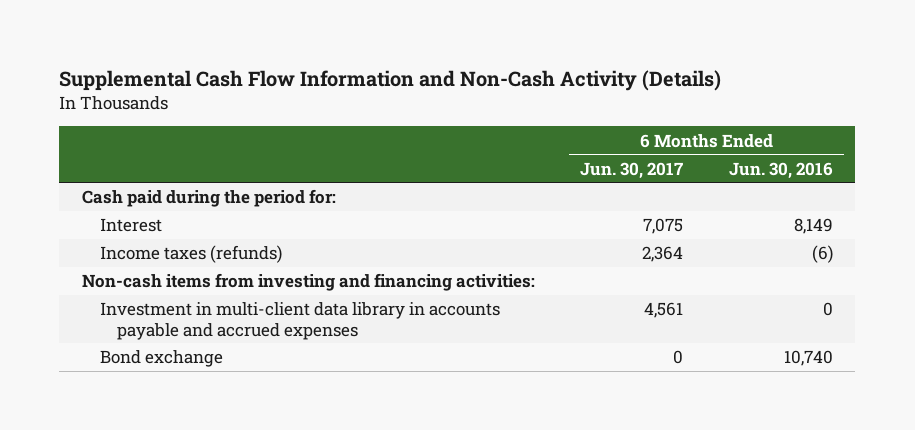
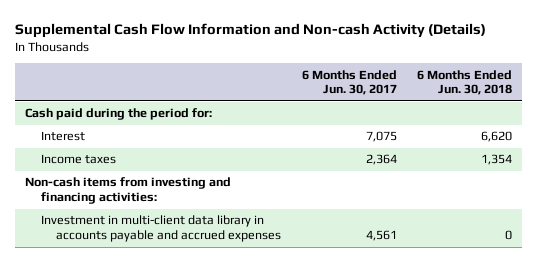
[59,69,722,91] Supplemental Cash Flow Information and Non-Cash Activity (Details) -> [14,22,486,38] Supplemental Cash Flow Information and Non-cash Activity (Details)
[728,161,833,179] Jun. 30, 2016 -> none
none -> [416,69,512,96] 6 Months Ended Jun. 30, 2018
[99,245,282,264] Income taxes (refunds) -> [40,154,116,165] Income taxes
[99,350,223,368] Bond exchange -> none

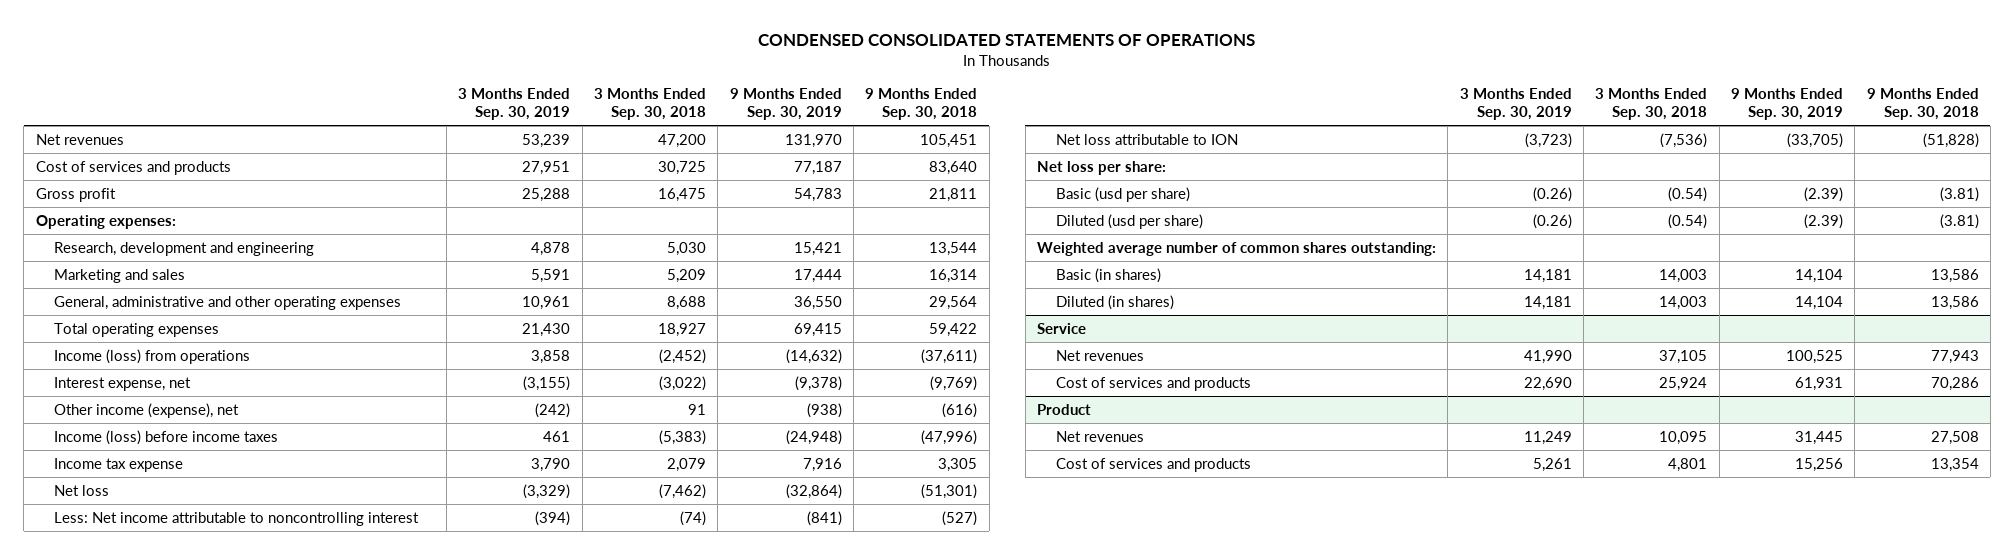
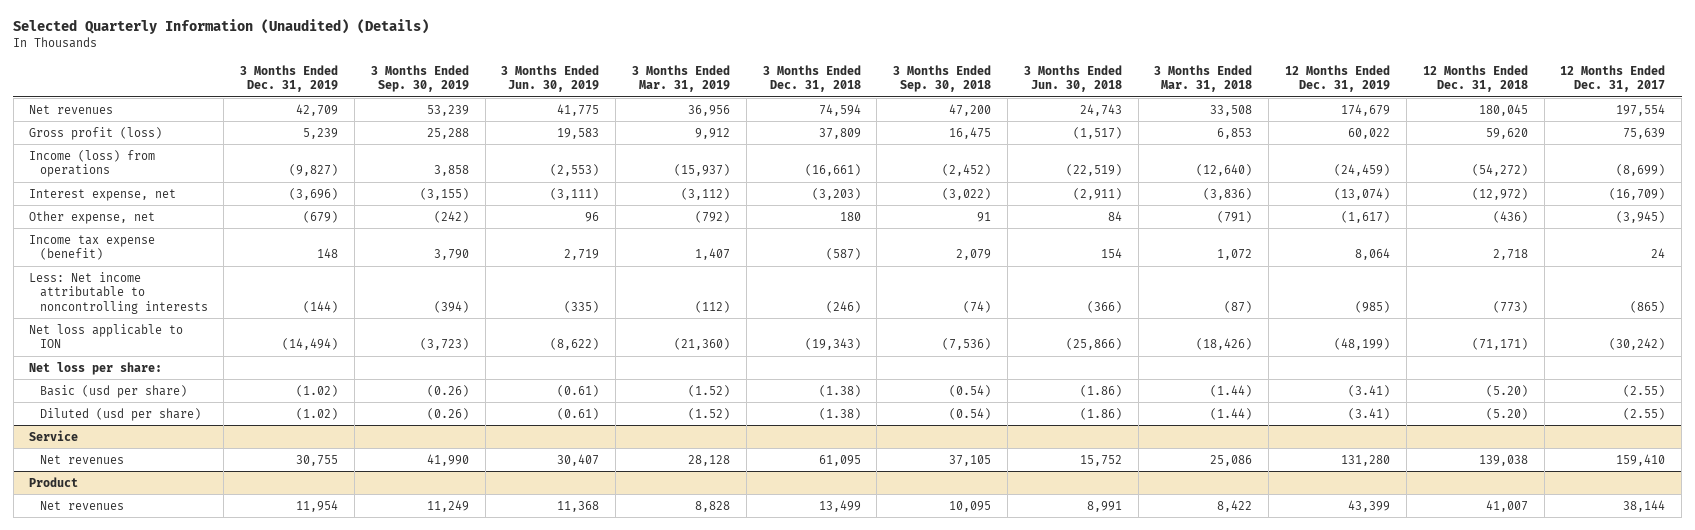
[758,34,1256,47] CONDENSED CONSOLIDATED STATEMENTS OF OPERATIONS -> [13,19,430,35] Selected Quarterly Information (Unaudited) (Details)
[729,88,842,120] 9 Months Ended Sep. 30, 2019 -> none
[865,88,978,120] 9 Months Ended Sep. 30, 2018 -> none
none -> [240,64,339,93] 3 Months Ended Dec. 31, 2019
none -> [501,64,600,93] 3 Months Ended Jun. 30, 2019
none -> [632,64,731,93] 3 Months Ended Mar. 31, 2019
none -> [762,64,861,93] 3 Months Ended Dec. 31, 2018
none -> [1023,64,1122,93] 3 Months Ended Jun. 30, 2018
none -> [1154,64,1253,93] 3 Months Ended Mar. 31, 2018
none -> [1285,64,1391,93] 12 Months Ended Dec. 31, 2019
none -> [1422,64,1528,93] 12 Months Ended Dec. 31, 2018
none -> [1560,64,1666,93] 12 Months Ended Dec. 31, 2017
[35,160,231,175] Cost of services and products -> none
[35,214,176,229] Operating expenses: -> none
[54,241,315,256] Research, development and engineering -> none
[54,268,186,283] Marketing and sales -> none
[54,295,402,310] General, administrative and other operating expenses -> none
[54,322,220,337] Total operating expenses -> none
[35,187,116,202] Gross profit -> [29,126,163,140] Gross profit (loss)
[54,429,279,445] Income (loss) before income taxes -> none
[54,484,110,496] Net loss -> none
[54,402,240,418] Other income (expense), net -> [29,210,156,224] Other expense, net
[54,457,184,472] Income tax expense -> [29,234,156,261] Income tax expense (benefit)
[54,511,420,526] Less: Net income attributable to noncontrolling interest -> [29,271,208,314] Less: Net income attributable to noncontrolling interests
[1055,133,1238,145] Net loss attributable to ION -> [29,323,184,349] Net loss applicable to ION
[1036,241,1436,256] Weighted average number of common shares outstanding: -> none
[1055,267,1161,283] Basic (in shares) -> none
[1055,294,1174,310] Diluted (in shares) -> none
[1055,376,1251,391] Cost of services and products -> none
[1055,457,1251,472] Cost of services and products -> none

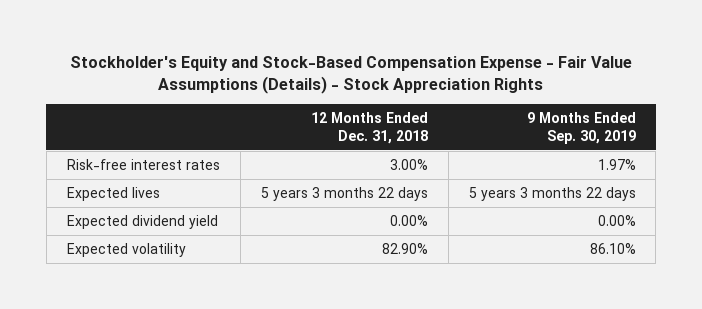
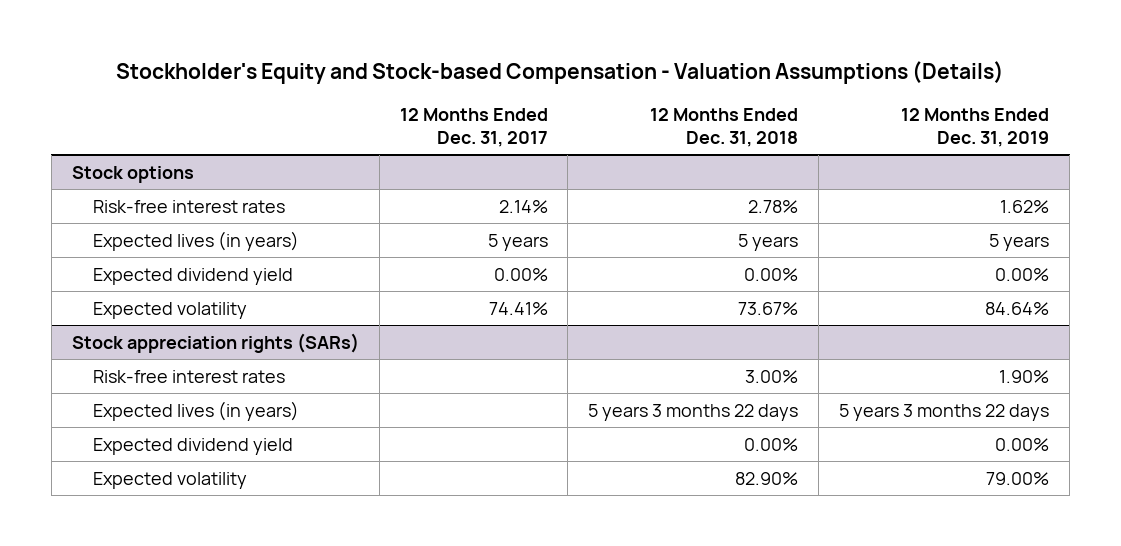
[70,56,633,95] Stockholder's Equity and Stock-Based Compensation Expense - Fair Value Assumptions (Details) - Stock Appreciation Rights -> [116,61,1005,85] Stockholder's Equity and Stock-based Compensation - Valuation Assumptions (Details)
[526,112,636,144] 9 Months Ended Sep. 30, 2019 -> none
none -> [399,108,548,147] 12 Months Ended Dec. 31, 2017
none -> [901,108,1050,147] 12 Months Ended Dec. 31, 2019
none -> [71,165,194,183] Stock options
none -> [93,199,286,213] Risk-free interest rates
none -> [93,230,300,251] Expected lives (in years)
none -> [93,267,294,285] Expected dividend yield
none -> [93,301,248,319] Expected volatility
none -> [71,332,359,353] Stock appreciation rights (SARs)
[66,187,160,202] Expected lives -> [93,400,300,421] Expected lives (in years)

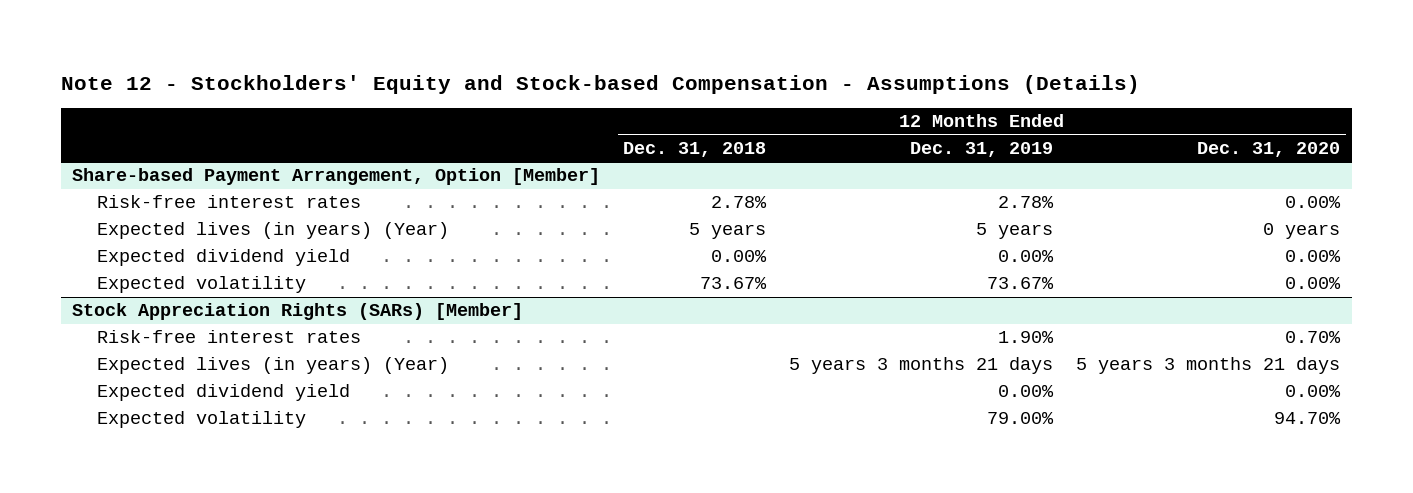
[116,61,1005,85] Stockholder's Equity and Stock-based Compensation - Valuation Assumptions (Details) -> [60,74,1140,94] Note 12 - Stockholders' Equity and Stock-based Compensation - Assumptions (Details)
[399,108,548,147] 12 Months Ended Dec. 31, 2017 -> none
none -> [1197,141,1341,157] Dec. 31, 2020
[93,267,294,285] Expected dividend yield -> none
[93,301,248,319] Expected volatility -> none
[71,332,359,353] Stock appreciation rights (SARs) -> none
[93,369,286,383] Risk-free interest rates -> none
[93,400,300,421] Expected lives (in years) -> none
[71,165,194,183] Stock options -> [72,168,601,186] Share-based Payment Arrangement, Option [Member]
[1000,199,1050,213] 1.62% -> [998,196,1055,209] 2.78%
[93,230,300,251] Expected lives (in years) -> [97,222,450,240] Expected lives (in years) (Year)
[735,471,799,485] 82.90% -> [700,277,768,290] 73.67%
[986,471,1050,485] 79.00% -> [987,277,1055,290] 73.67%
none -> [72,303,524,321] Stock Appreciation Rights (SARs) [Member]
none -> [97,330,362,344] Risk-free interest rates
none -> [97,357,450,375] Expected lives (in years) (Year)
none -> [97,384,351,402] Expected dividend yield
none -> [97,411,307,429] Expected volatility

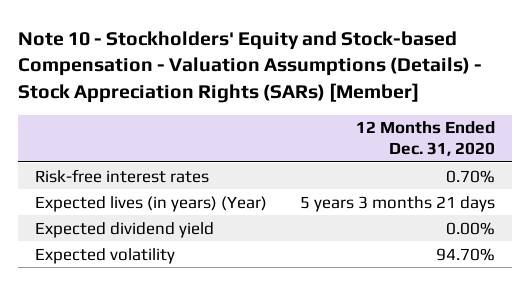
[60,74,1140,94] Note 12 - Stockholders' Equity and Stock-based Compensation - Assumptions (Details) -> [18,30,483,103] Note 10 - Stockholders' Equity and Stock-based Compensation - Valuation Assumptions (Details) - Stock Appreciation Rights (SARs) [Member]
[623,141,767,157] Dec. 31, 2018 -> none
[910,141,1054,157] Dec. 31, 2019 -> none
[72,168,601,186] Share-based Payment Arrangement, Option [Member] -> none
[97,195,362,209] Risk-free interest rates -> none
[97,222,450,240] Expected lives (in years) (Year) -> none
[97,249,351,267] Expected dividend yield -> none
[97,276,307,294] Expected volatility -> none
[72,303,524,321] Stock Appreciation Rights (SARs) [Member] -> none

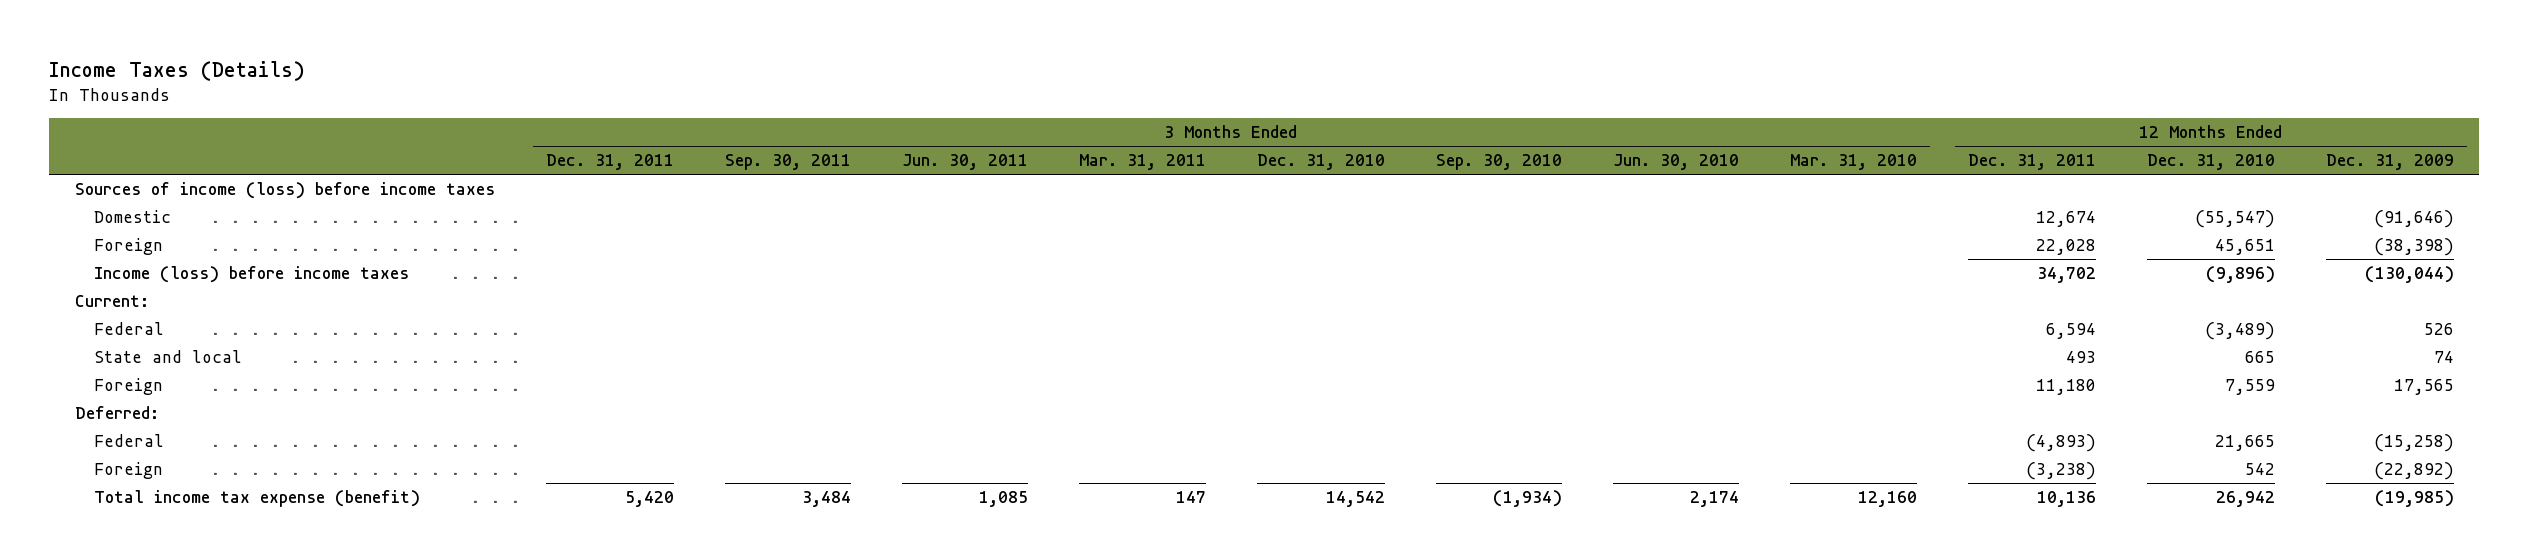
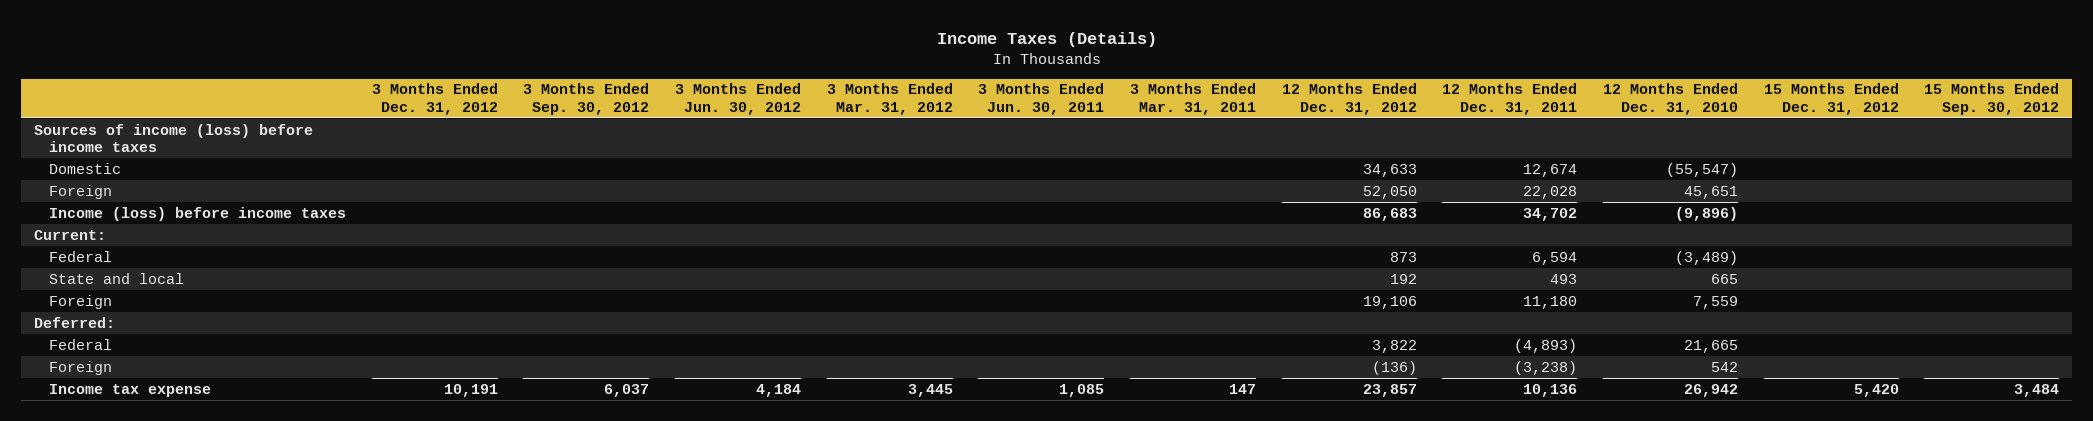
[545,154,674,171] Dec. 31, 2011 -> none
[724,154,851,171] Sep. 30, 2011 -> none
[1256,154,1385,171] Dec. 31, 2010 -> none
[1435,154,1562,171] Sep. 30, 2010 -> none
[1612,154,1739,171] Jun. 30, 2010 -> none
[1789,154,1917,171] Mar. 31, 2010 -> none
[2325,154,2454,171] Dec. 31, 2009 -> none
none -> [371,83,498,115] 3 Months Ended Dec. 31, 2012
none -> [523,83,650,115] 3 Months Ended Sep. 30, 2012
none -> [675,83,802,115] 3 Months Ended Jun. 30, 2012
none -> [826,83,953,115] 3 Months Ended Mar. 31, 2012
none -> [1281,83,1417,115] 12 Months Ended Dec. 31, 2012
none -> [1763,83,1899,115] 15 Months Ended Dec. 31, 2012
none -> [1924,83,2060,115] 15 Months Ended Sep. 30, 2012
[94,490,421,508] Total income tax expense (benefit) -> [49,383,212,397] Income tax expense

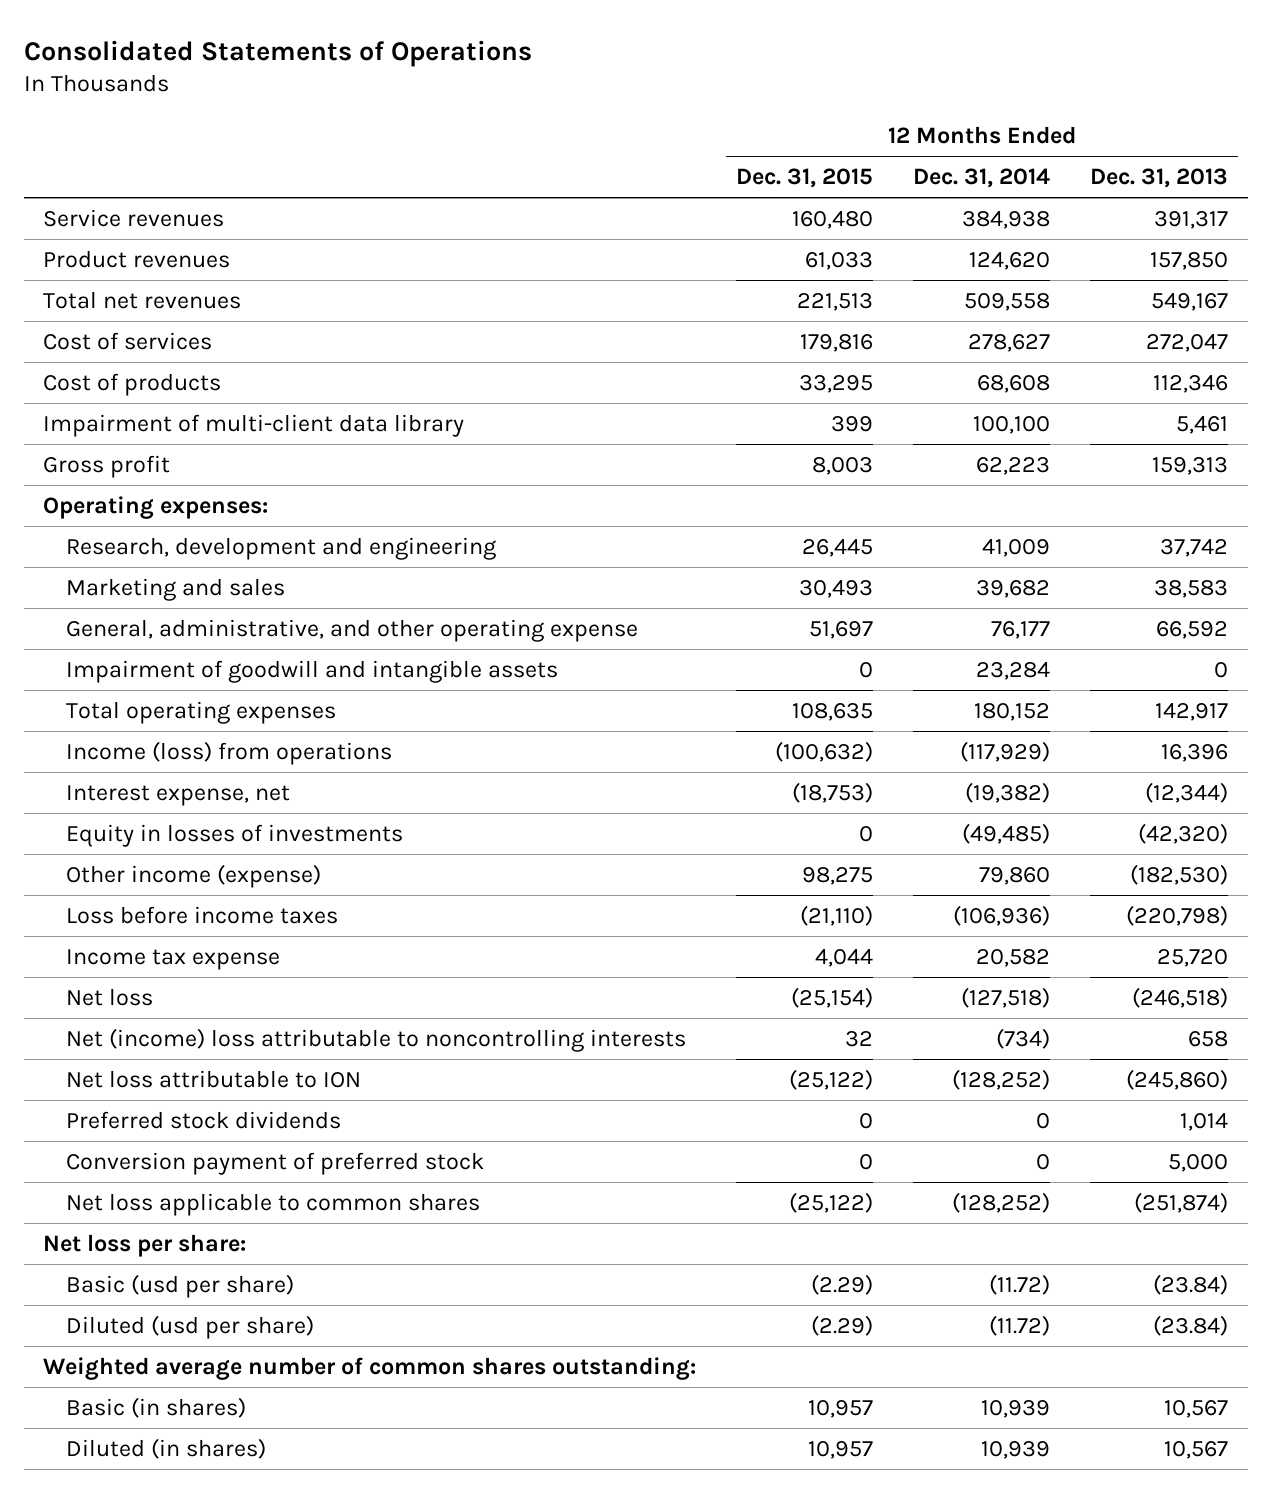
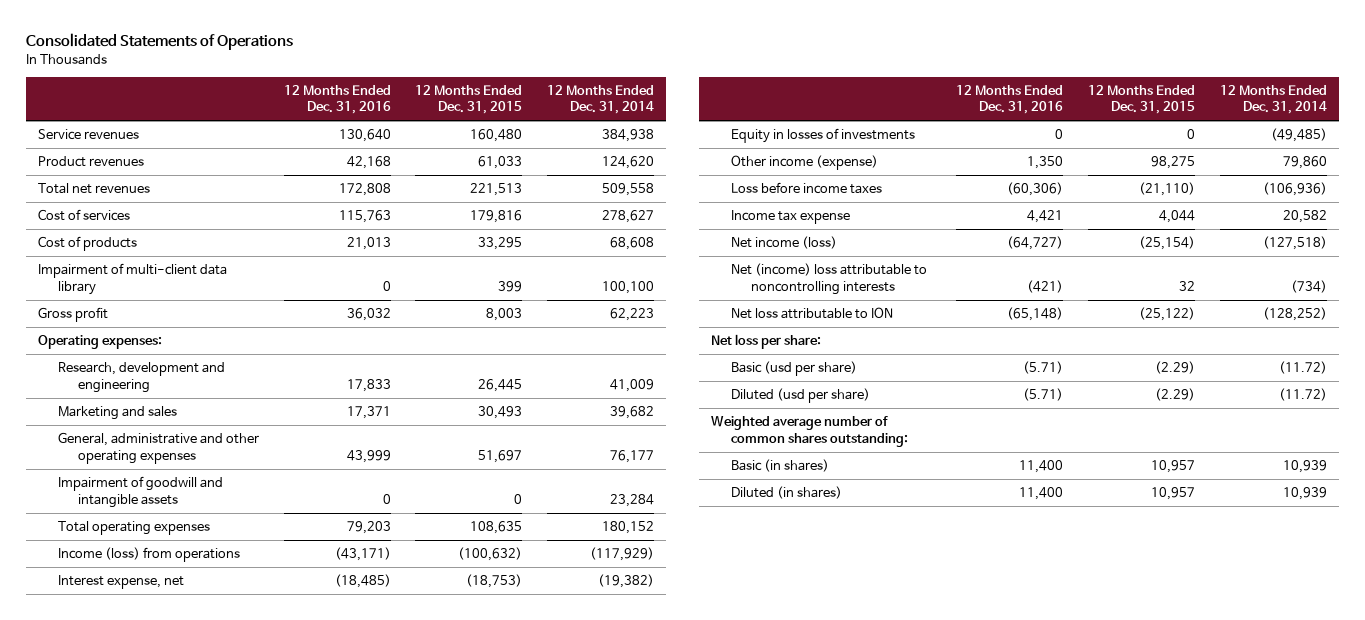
[1089,168,1228,189] Dec. 31, 2013 -> none
none -> [283,84,391,115] 12 Months Ended Dec. 31, 2016
[66,619,639,643] General, administrative, and other operating expense -> [57,432,259,464] General, administrative and other operating expenses
[66,988,154,1007] Net loss -> [730,236,837,250] Net income (loss)
[66,1111,342,1130] Preferred stock dividends -> none
[66,1152,485,1176] Conversion payment of preferred stock -> none
[66,1193,481,1217] Net loss applicable to common shares -> none

